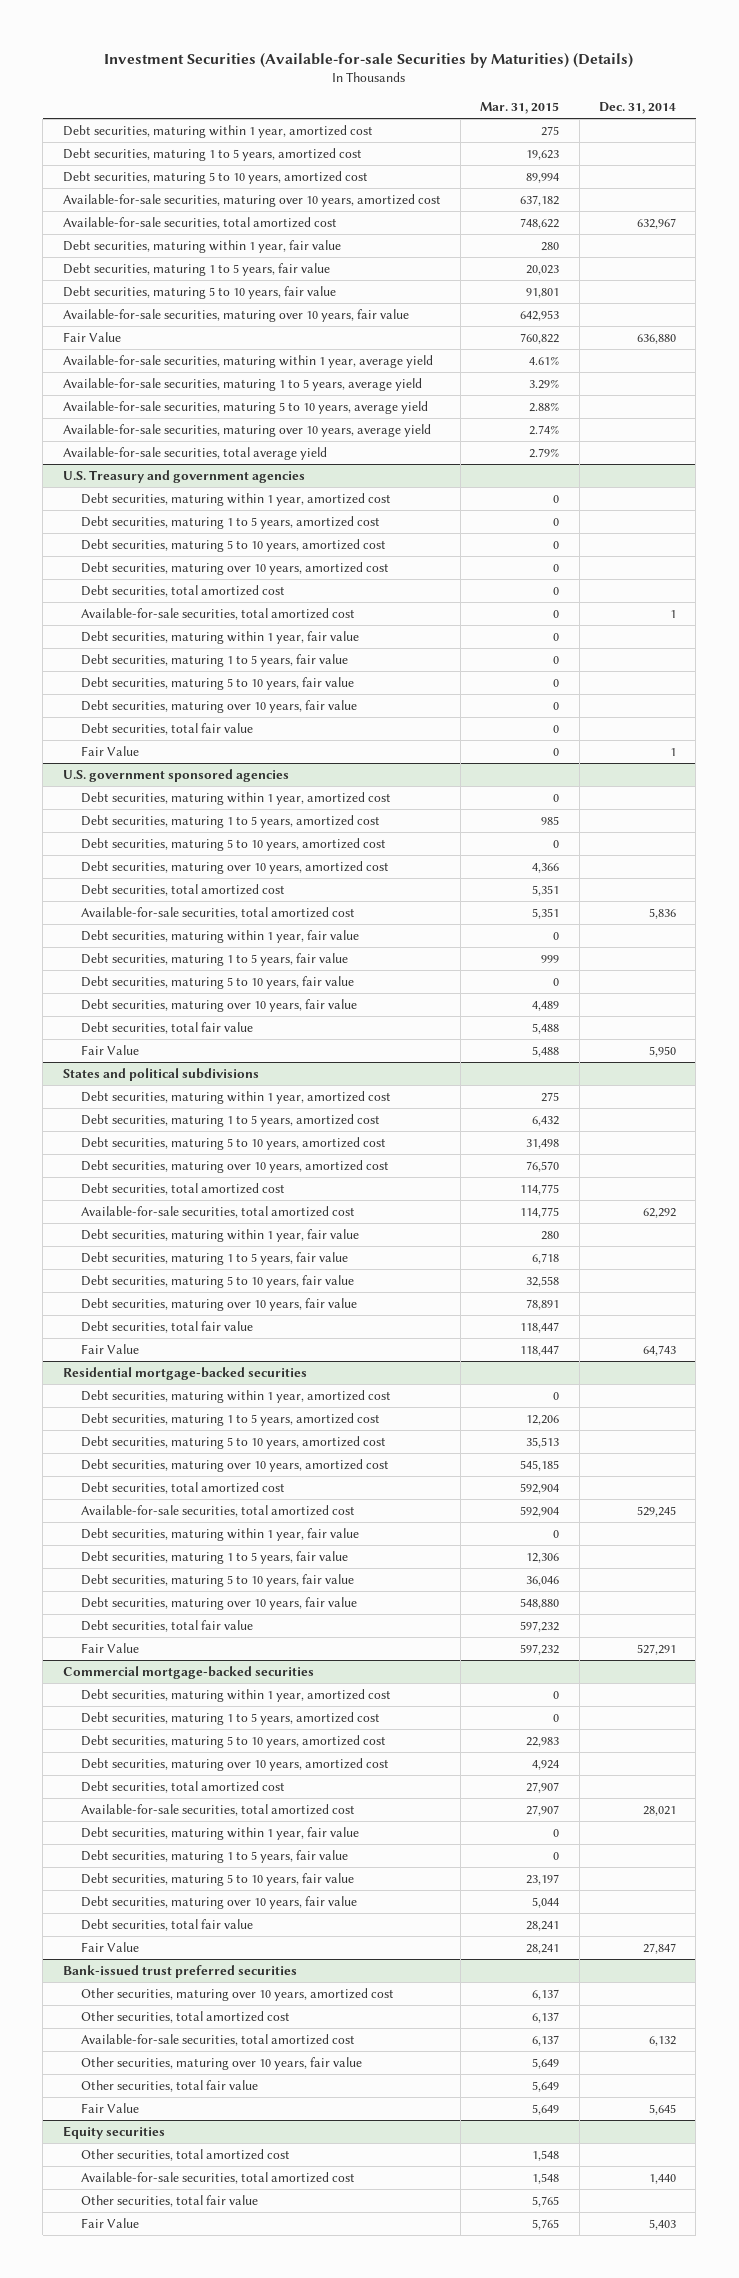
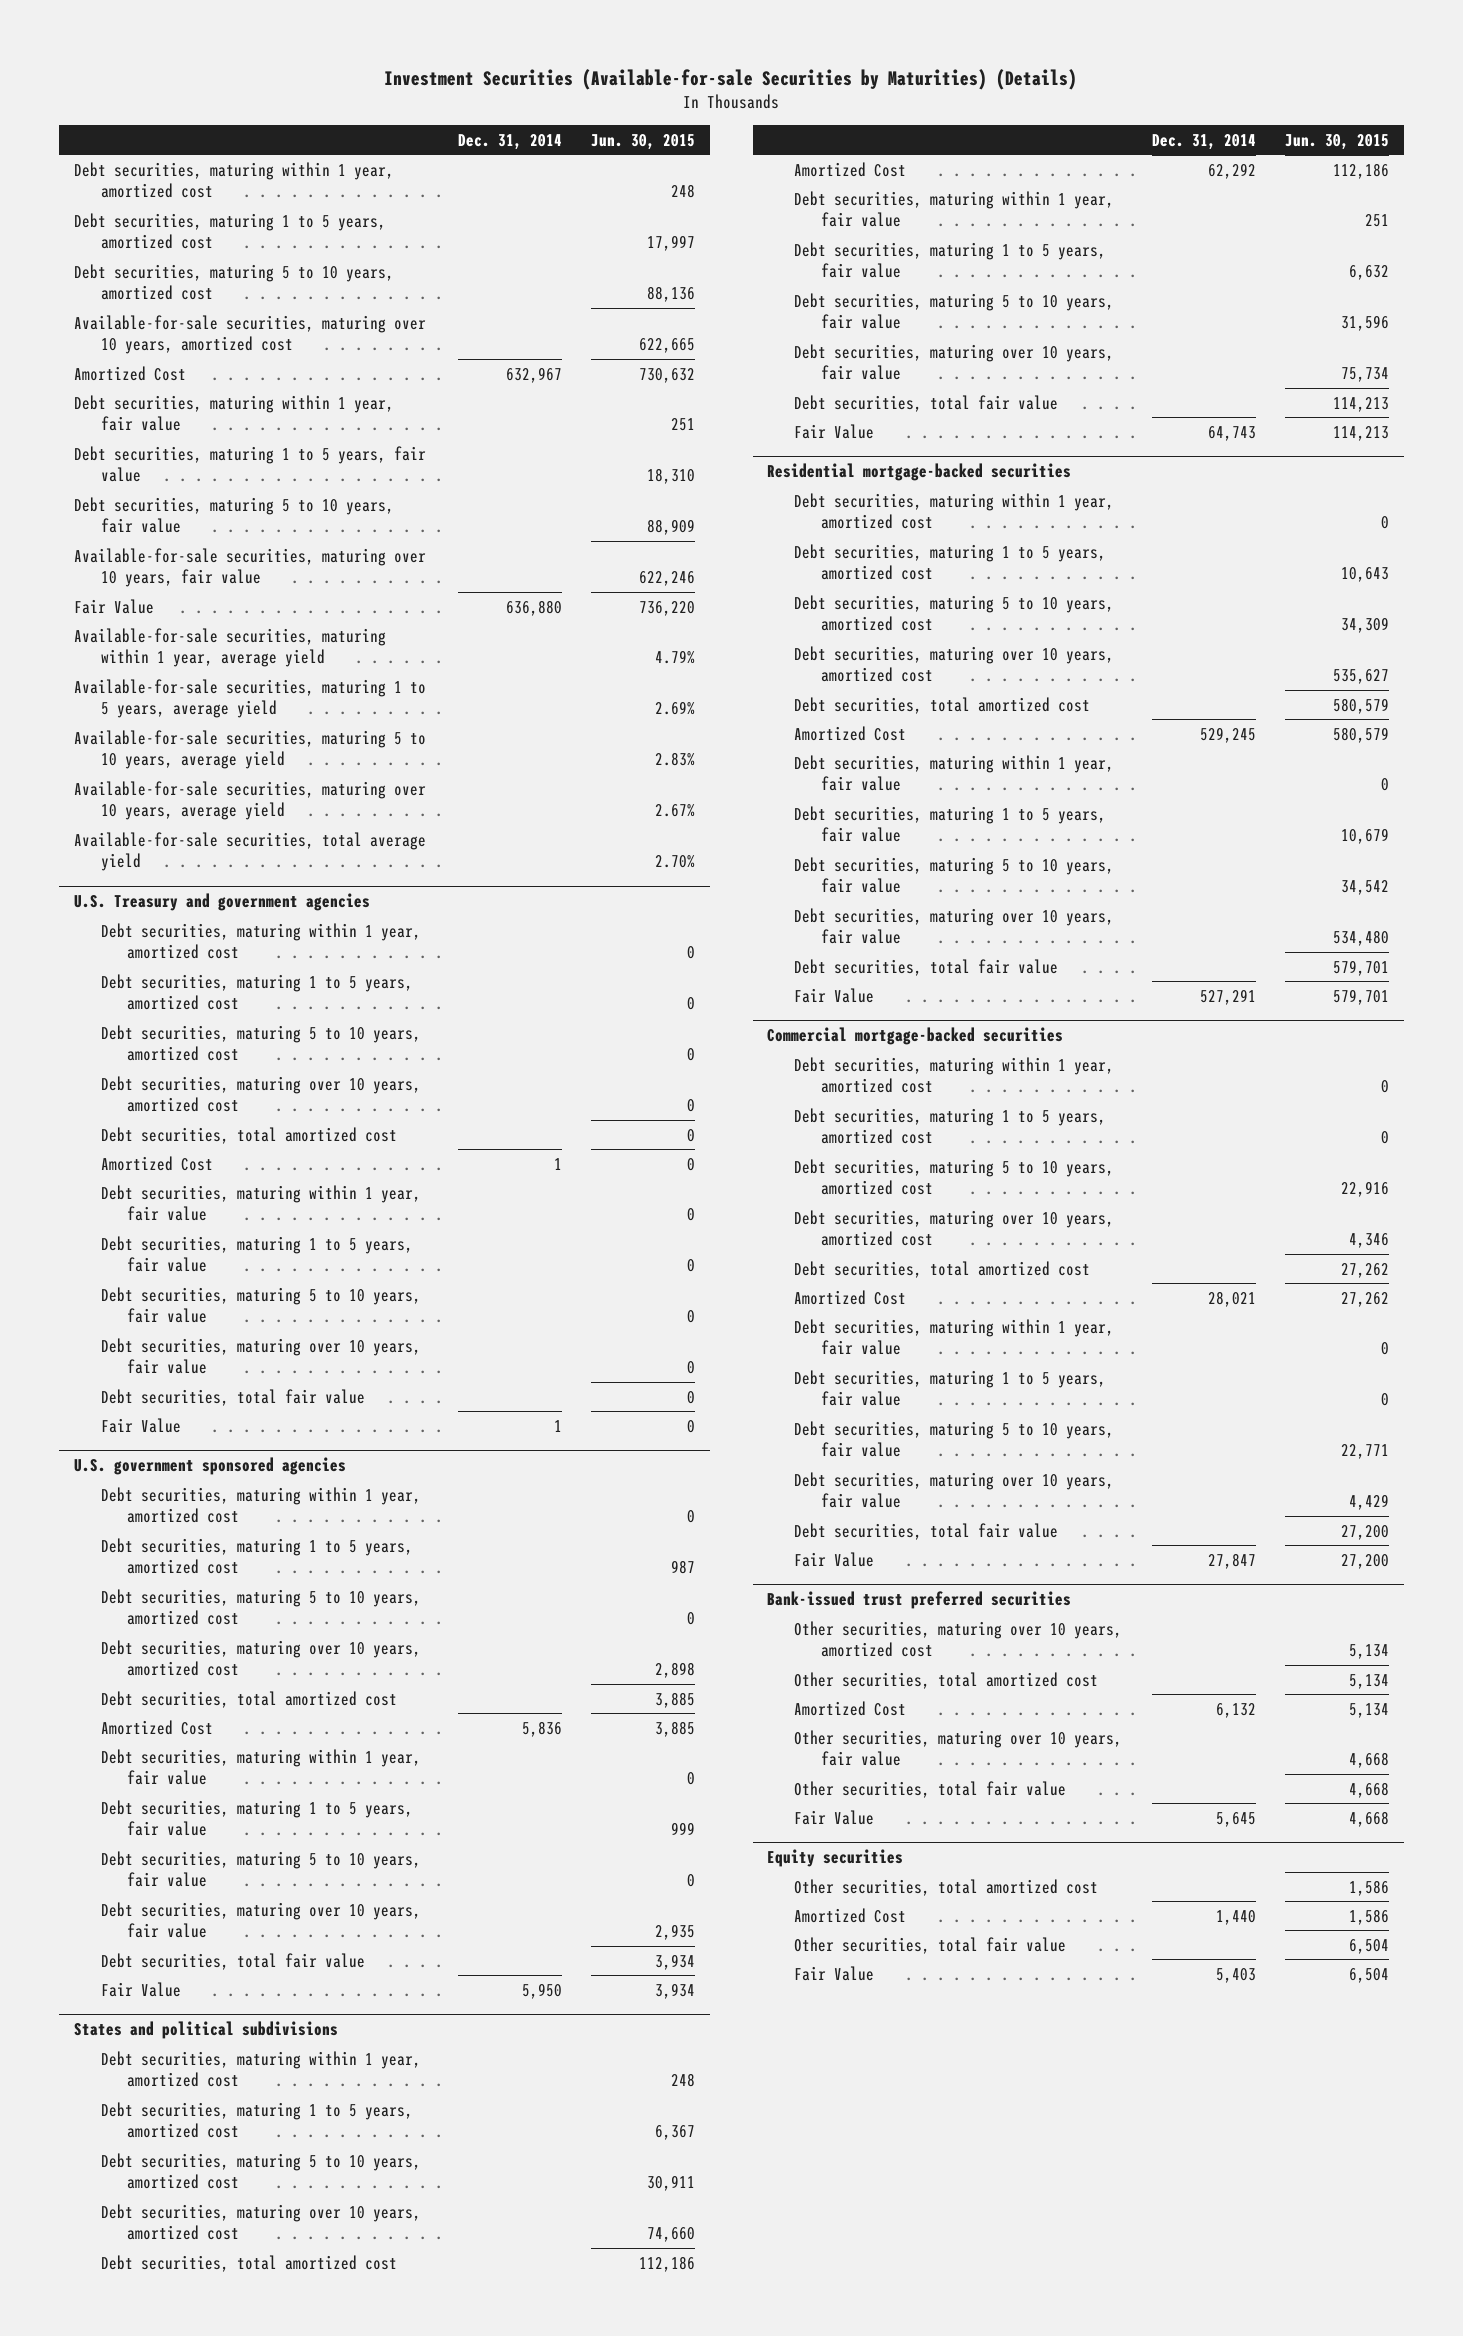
[480,102,560,115] Mar. 31, 2015 -> none
none -> [591,133,696,150] Jun. 30, 2015
[62,216,337,229] Available-for-sale securities, total amortized cost -> [73,365,186,381] Amortized Cost
[81,607,356,620] Available-for-sale securities, total amortized cost -> [100,1155,213,1171] Amortized Cost
[81,906,356,919] Available-for-sale securities, total amortized cost -> [100,1719,213,1735] Amortized Cost
[81,1205,356,1218] Available-for-sale securities, total amortized cost -> [794,161,907,177] Amortized Cost
[81,1504,356,1517] Available-for-sale securities, total amortized cost -> [794,725,907,741] Amortized Cost
[81,1803,356,1816] Available-for-sale securities, total amortized cost -> [794,1289,907,1305] Amortized Cost
[81,2033,356,2046] Available-for-sale securities, total amortized cost -> [794,1700,907,1716] Amortized Cost
[81,2171,356,2184] Available-for-sale securities, total amortized cost -> [794,1907,907,1923] Amortized Cost

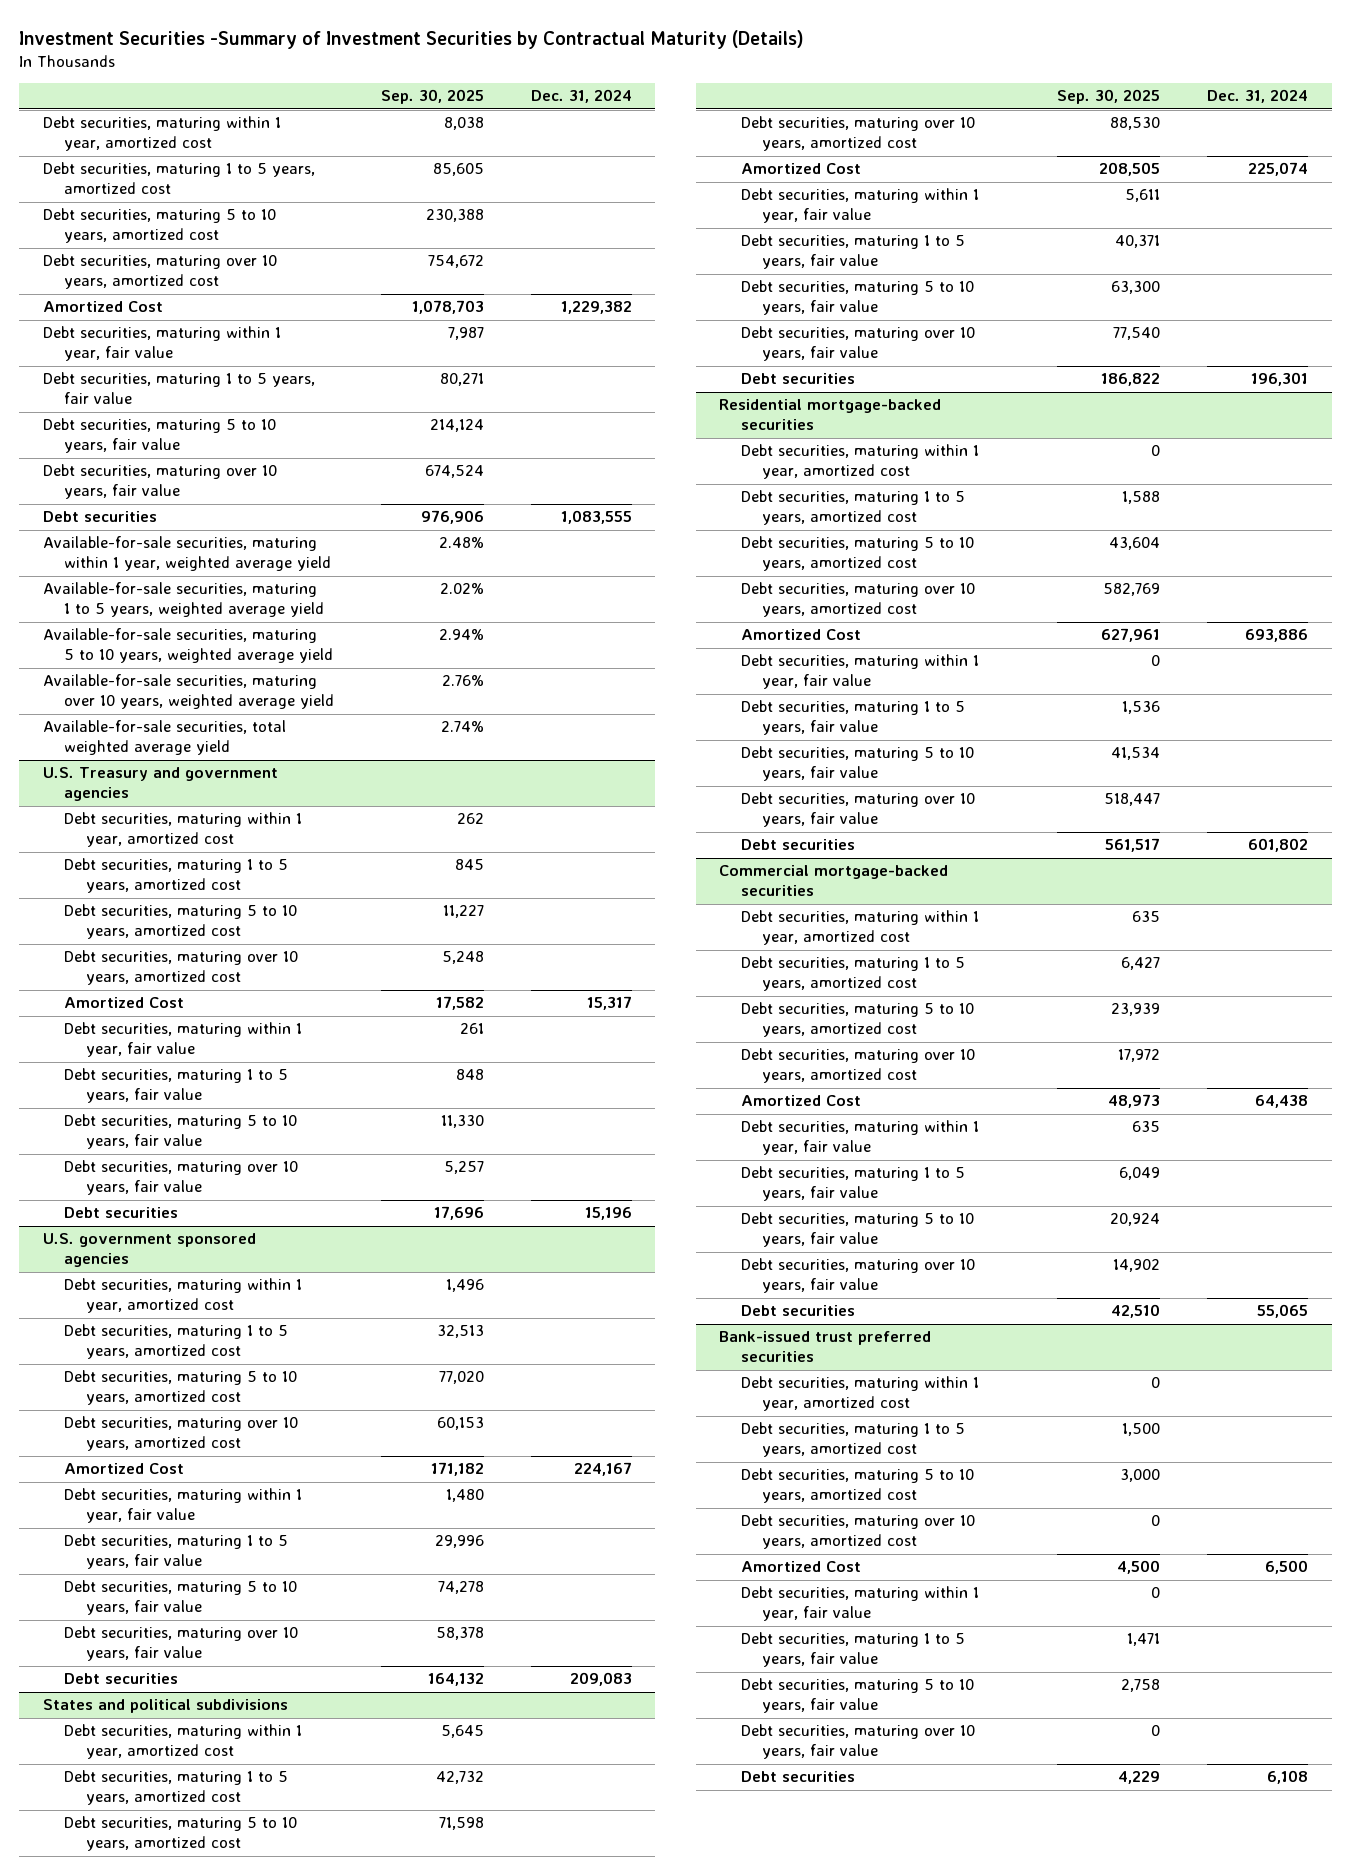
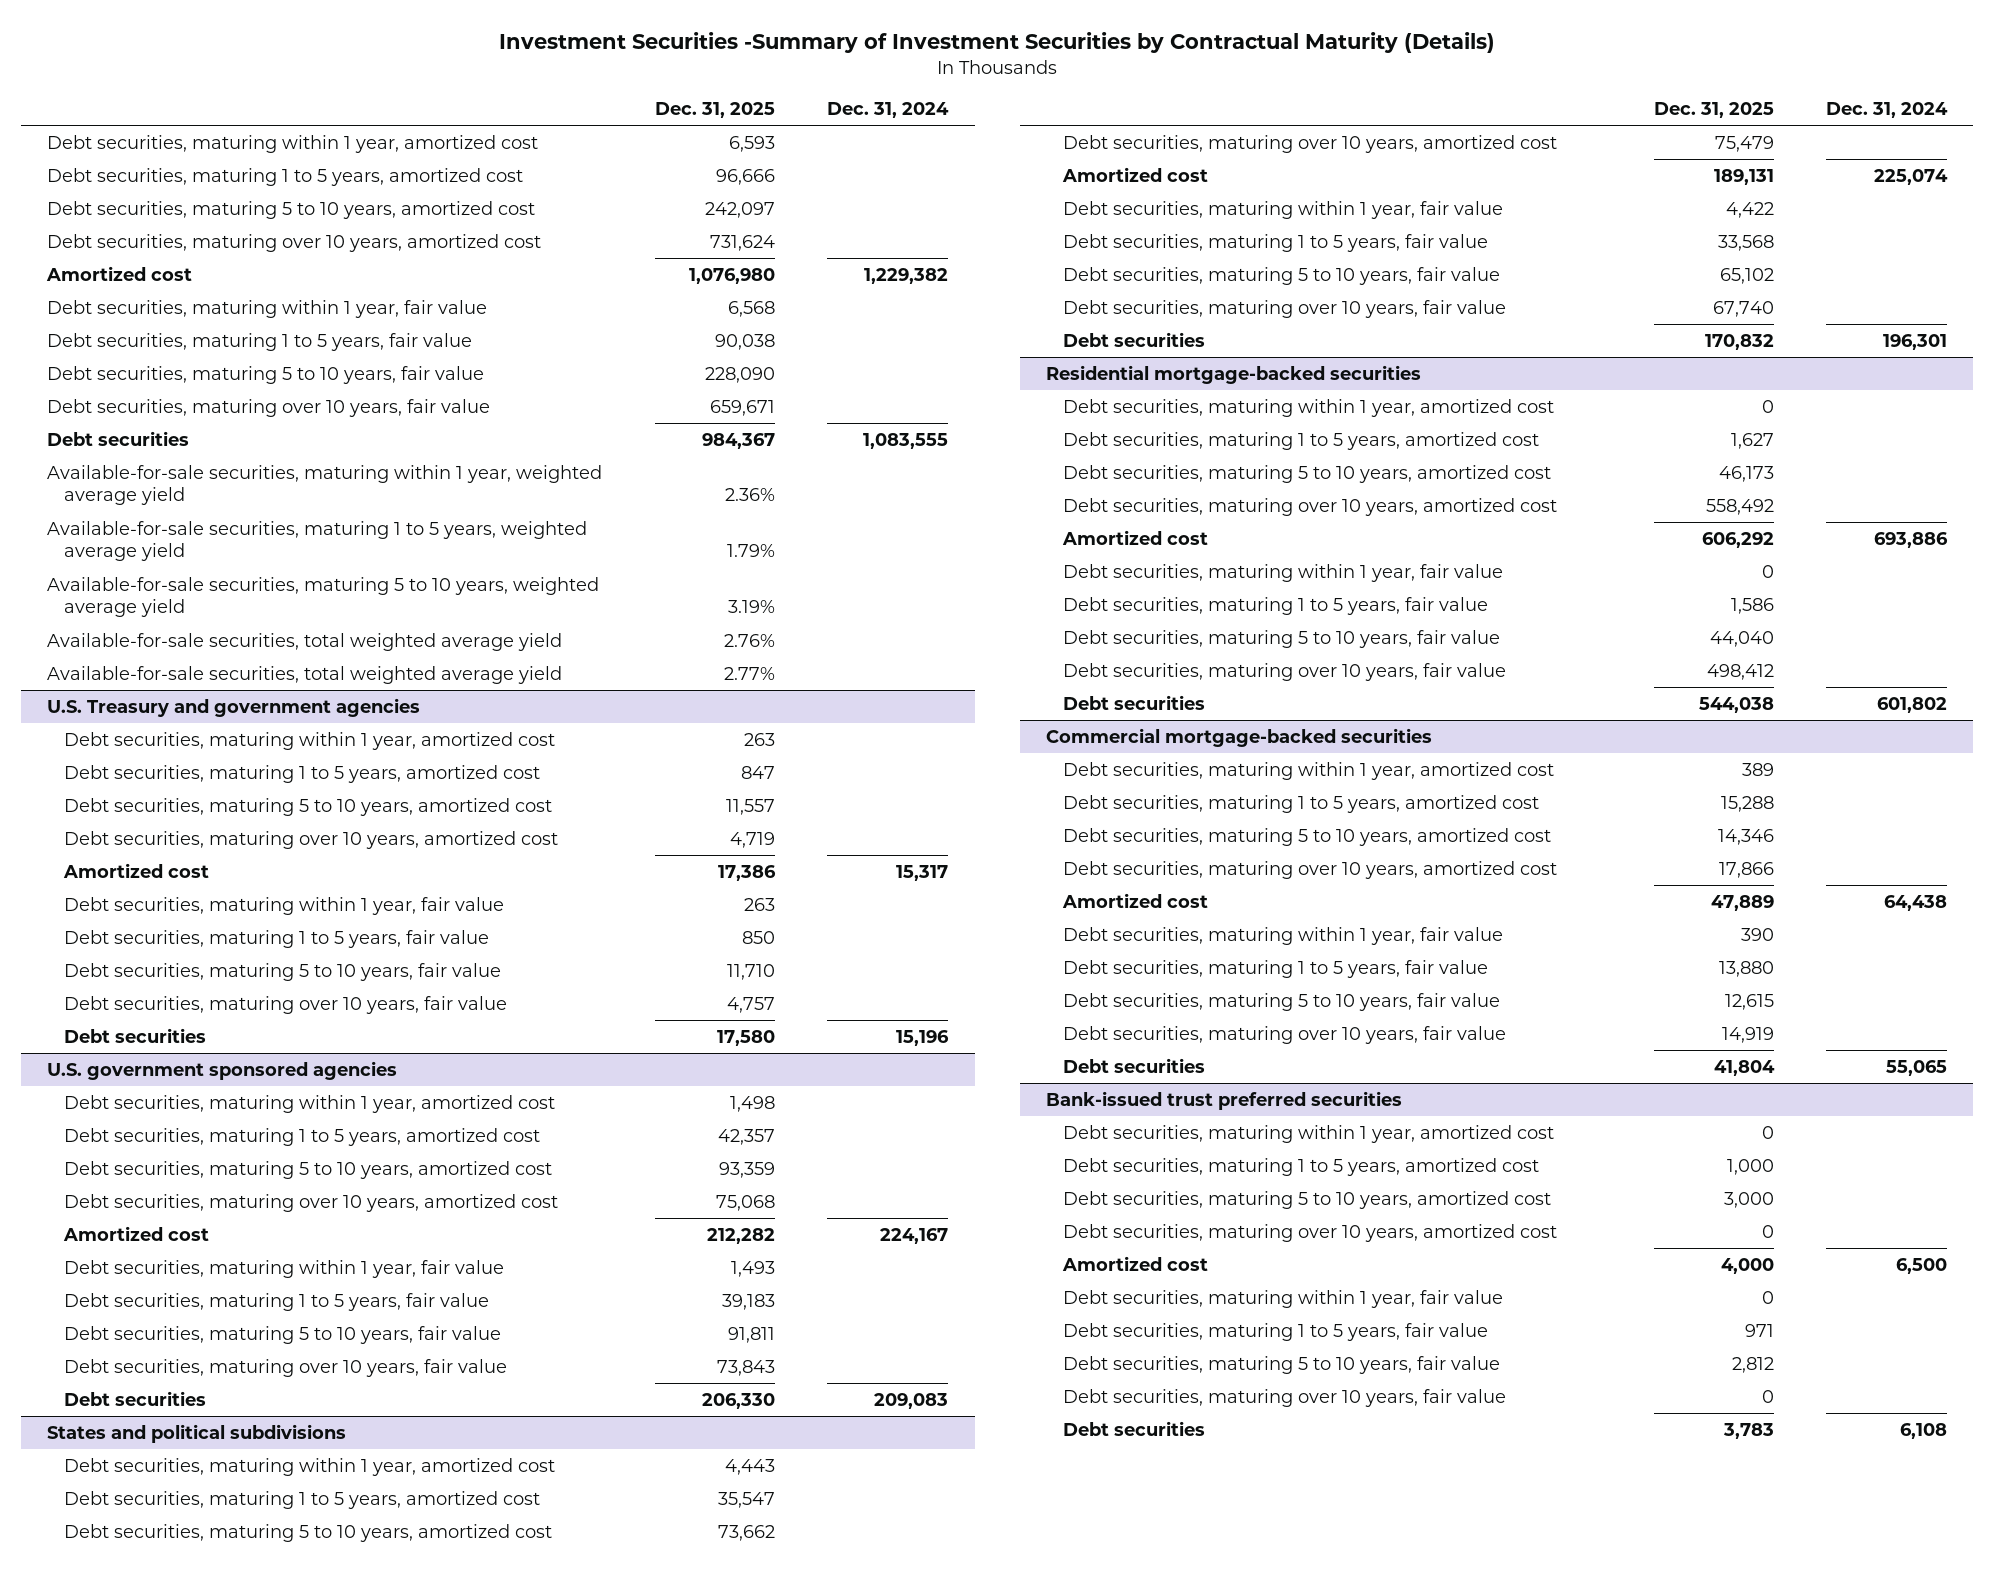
[380,89,484,105] Sep. 30, 2025 -> none
none -> [654,102,775,119] Dec. 31, 2025
[42,301,163,313] Amortized Cost -> [46,266,193,282] Amortized cost
[42,674,335,710] Available-for-sale securities, maturing over 10 years, weighted average yield -> none
none -> [47,666,563,685] Available-for-sale securities, total weighted average yield
[64,997,185,1009] Amortized Cost -> [63,863,210,879] Amortized cost
[64,1463,185,1475] Amortized Cost -> [63,1226,210,1242] Amortized cost
[740,163,861,175] Amortized Cost -> [1061,167,1208,183] Amortized cost
[740,629,861,641] Amortized Cost -> [1061,530,1208,546] Amortized cost
[740,1095,861,1107] Amortized Cost -> [1061,893,1208,909] Amortized cost
[740,1561,861,1573] Amortized Cost -> [1061,1256,1208,1272] Amortized cost

